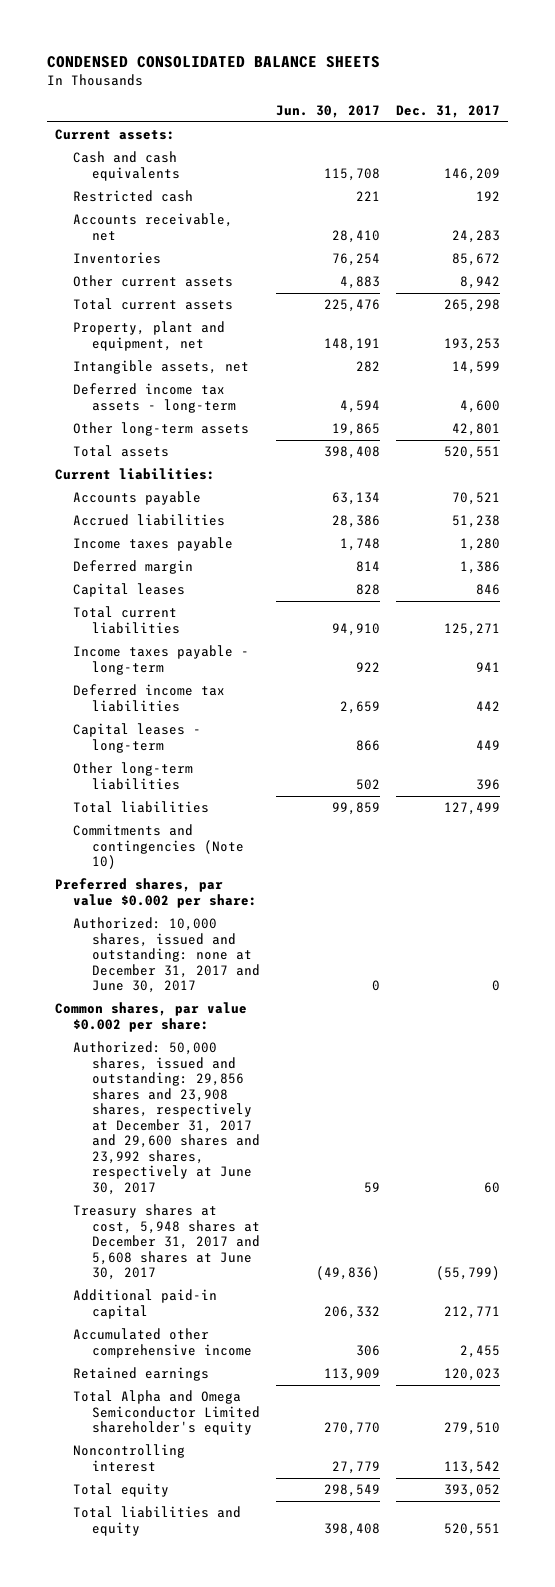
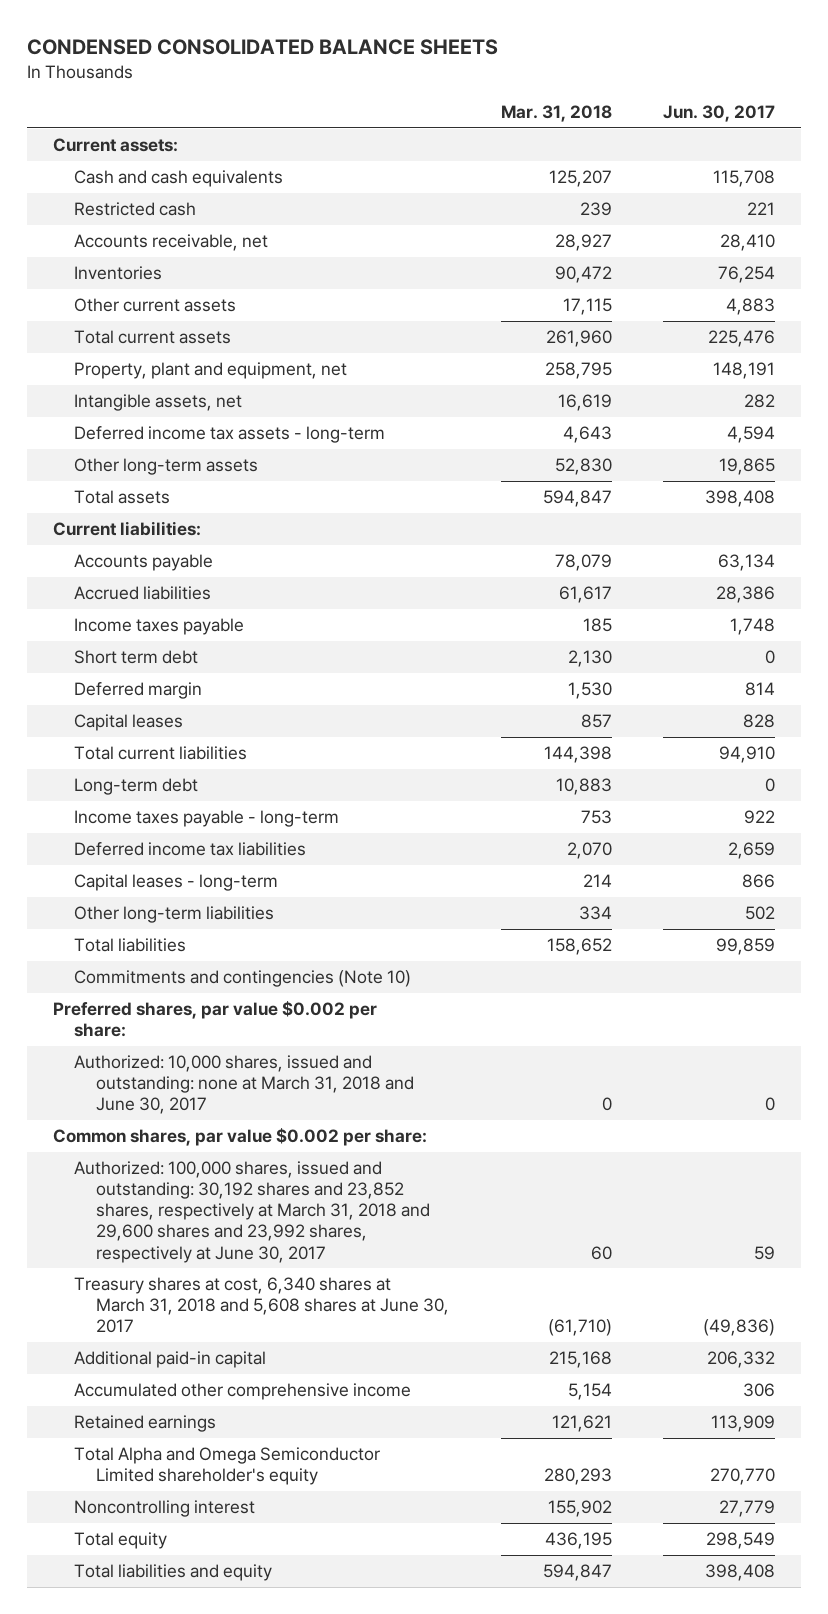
[396,105,501,119] Dec. 31, 2017 -> none
none -> [500,104,612,122] Mar. 31, 2018
none -> [74,650,199,665] Short term debt
none -> [74,778,199,796] Long-term debt
[73,917,261,994] Authorized: 10,000 shares, issued and outstanding: none at December 31, 2017 and June 30, 2017 -> [74,1055,414,1115] Authorized: 10,000 shares, issued and outstanding: none at March 31, 2018 and June 30, 2017
[73,1041,261,1195] Authorized: 50,000 shares, issued and outstanding: 29,856 shares and 23,908 shares, respectively at December 31, 2017 and 29,600 shares and 23,992 shares, respectively at June 30, 2017 -> [74,1161,430,1263] Authorized: 100,000 shares, issued and outstanding: 30,192 shares and 23,852 shares, respectively at March 31, 2018 and 29,600 shares and 23,992 shares, respectively at June 30, 2017
[73,1204,261,1281] Treasury shares at cost, 5,948 shares at December 31, 2017 and 5,608 shares at June 30, 2017 -> [74,1277,449,1334] Treasury shares at cost, 6,340 shares at March 31, 2018 and 5,608 shares at June 30, 2017

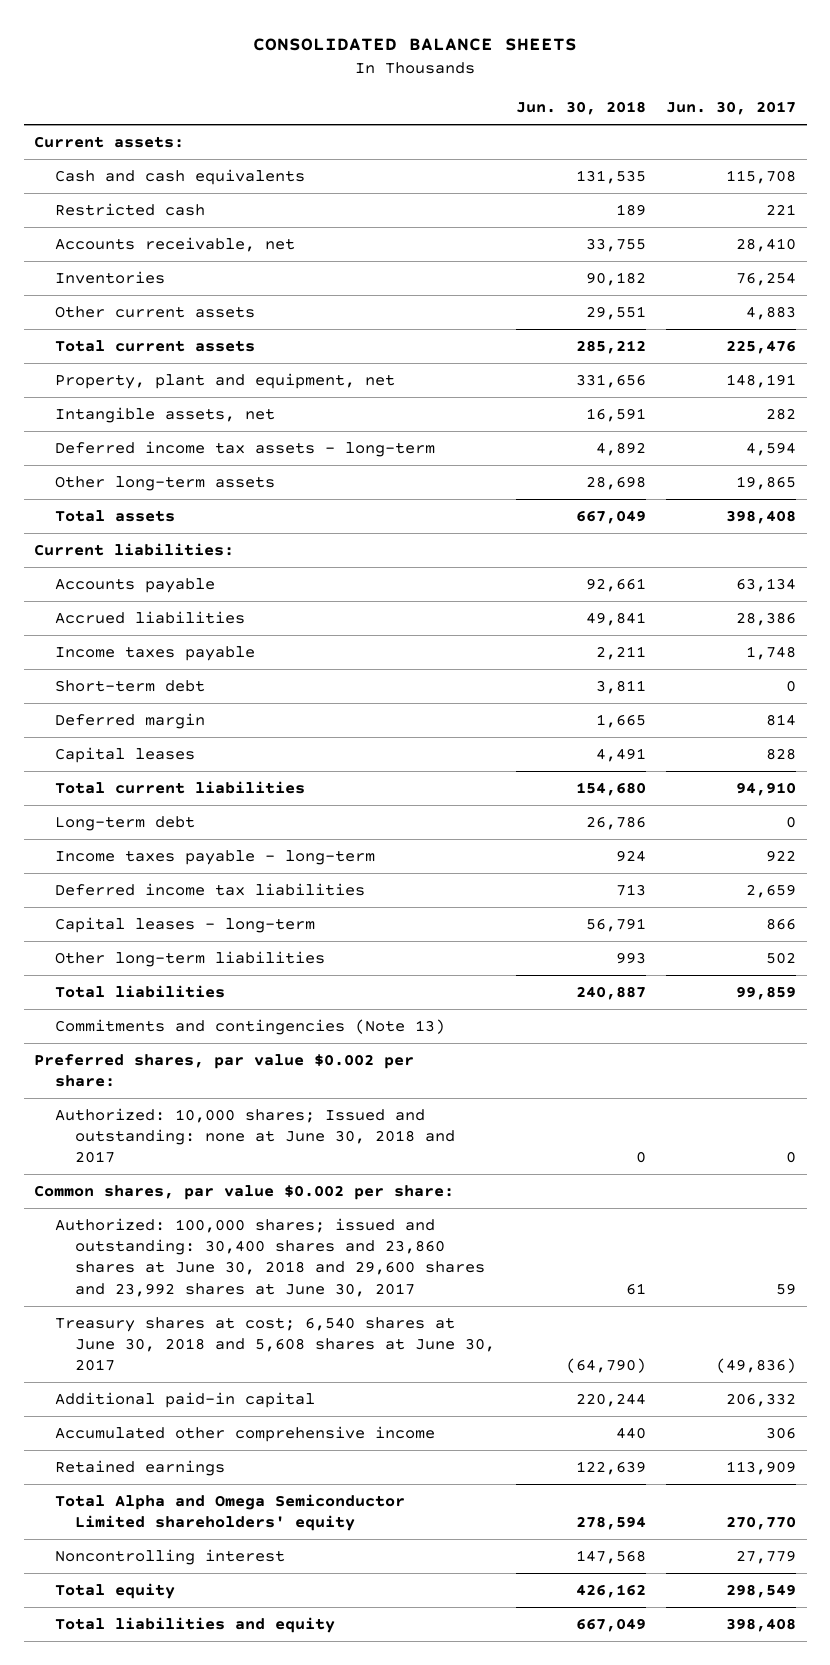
[26,39,498,56] CONDENSED CONSOLIDATED BALANCE SHEETS -> [253,38,578,52] CONSOLIDATED BALANCE SHEETS
[500,104,612,122] Mar. 31, 2018 -> none
none -> [515,101,646,116] Jun. 30, 2018
[74,650,199,665] Short term debt -> [54,679,205,692] Short-term debt
[74,970,412,988] Commitments and contingencies (Note 10) -> [54,1018,445,1035] Commitments and contingencies (Note 13)
[74,1055,414,1115] Authorized: 10,000 shares, issued and outstanding: none at March 31, 2018 and June 30, 2017 -> [54,1107,456,1164] Authorized: 10,000 shares; Issued and outstanding: none at June 30, 2018 and 2017
[74,1161,430,1263] Authorized: 100,000 shares, issued and outstanding: 30,192 shares and 23,852 shares, respectively at March 31, 2018 and 29,600 shares and 23,992 shares, respectively at June 30, 2017 -> [54,1217,486,1297] Authorized: 100,000 shares; issued and outstanding: 30,400 shares and 23,860 shares at June 30, 2018 and 29,600 shares and 23,992 shares at June 30, 2017
[74,1277,449,1334] Treasury shares at cost, 6,340 shares at March 31, 2018 and 5,608 shares at June 30, 2017 -> [54,1316,496,1372] Treasury shares at cost; 6,540 shares at June 30, 2018 and 5,608 shares at June 30, 2017
[74,1447,381,1486] Total Alpha and Omega Semiconductor Limited shareholder's equity -> [54,1493,405,1532] Total Alpha and Omega Semiconductor Limited shareholders' equity

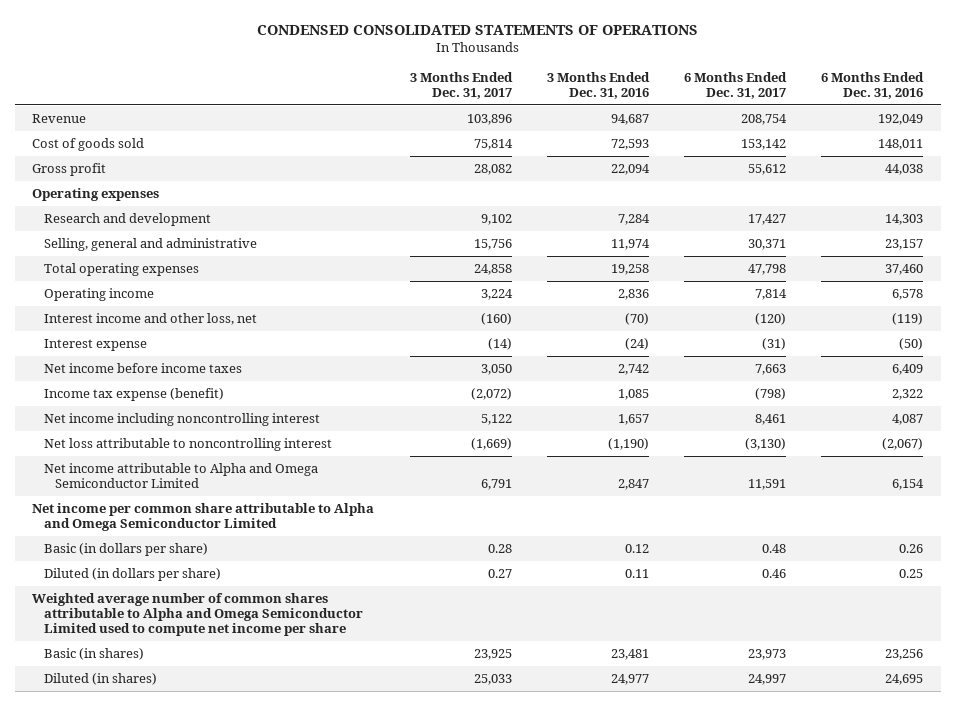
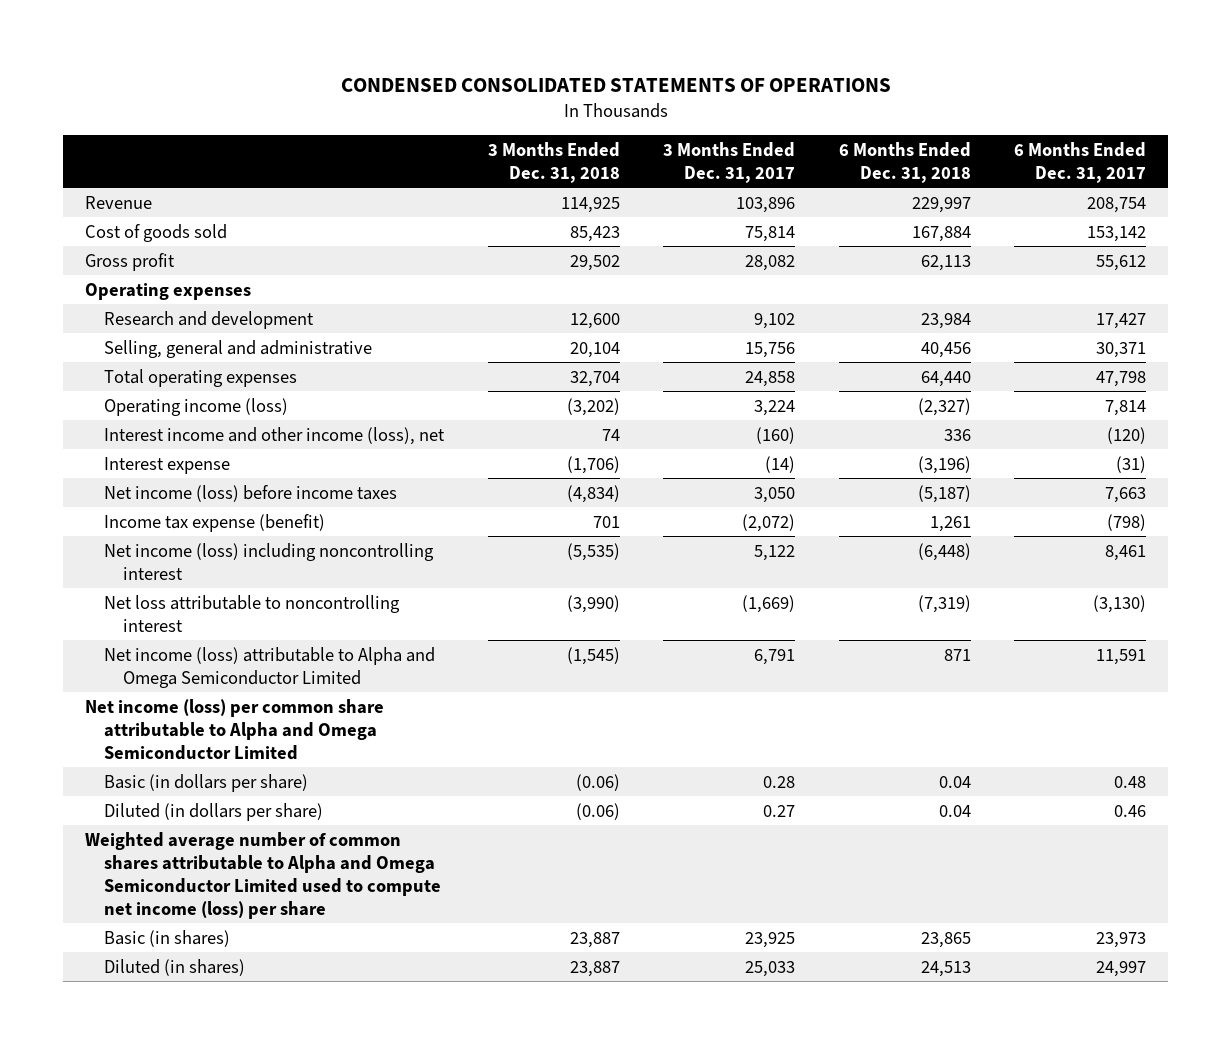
[546,71,650,99] 3 Months Ended Dec. 31, 2016 -> none
[821,71,925,99] 6 Months Ended Dec. 31, 2016 -> none
none -> [487,141,620,183] 3 Months Ended Dec. 31, 2018
none -> [838,141,971,183] 6 Months Ended Dec. 31, 2018
[43,287,154,301] Operating income -> [104,397,289,416] Operating income (loss)
[43,312,257,325] Interest income and other loss, net -> [104,426,446,445] Interest income and other income (loss), net
[43,362,242,373] Net income before income taxes -> [104,484,398,502] Net income (loss) before income taxes
[43,412,320,426] Net income including noncontrolling interest -> [104,542,435,580] Net income (loss) including noncontrolling interest
[43,462,318,489] Net income attributable to Alpha and Omega Semiconductor Limited -> [104,646,436,688] Net income (loss) attributable to Alpha and Omega Semiconductor Limited
[32,502,375,532] Net income per common share attributable to Alpha and Omega Semiconductor Limited -> [85,698,385,760] Net income (loss) per common share attributable to Alpha and Omega Semiconductor Limited
[32,592,363,637] Weighted average number of common shares attributable to Alpha and Omega Semiconductor Limited used to compute net income per share -> [85,831,442,919] Weighted average number of common shares attributable to Alpha and Omega Semiconductor Limited used to compute net income (loss) per share

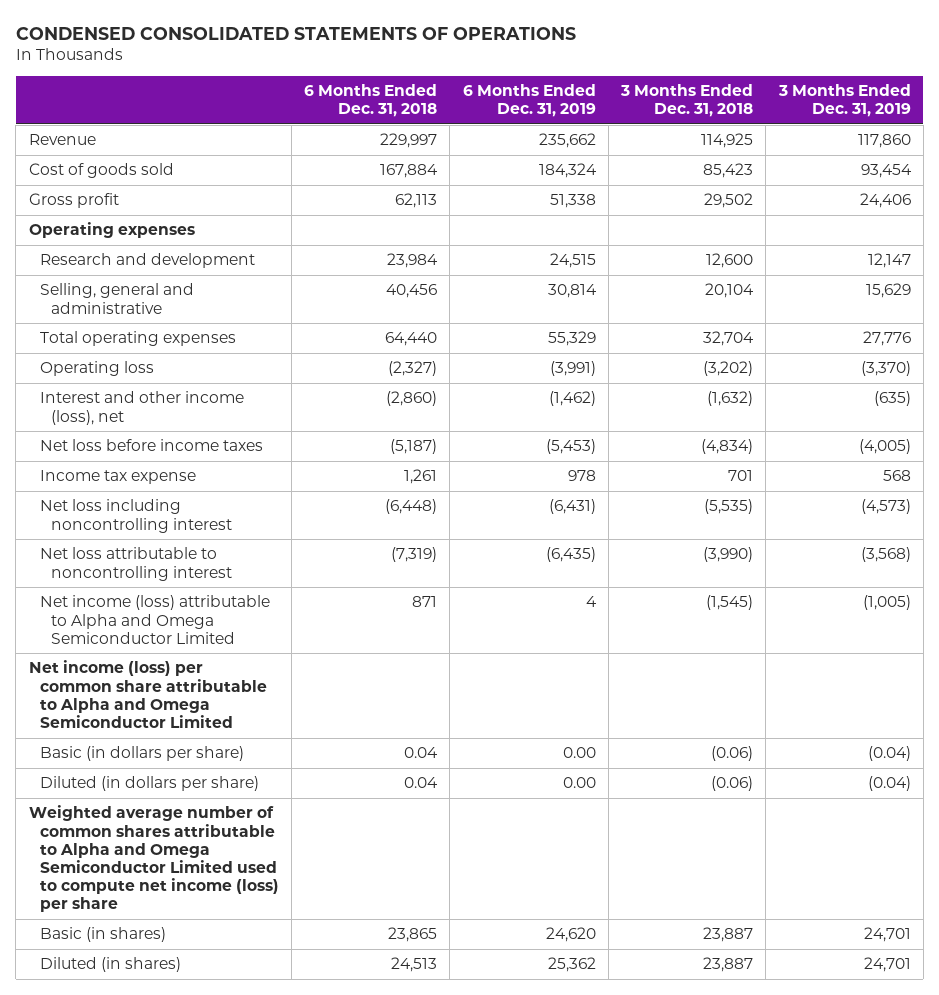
[663,141,796,183] 3 Months Ended Dec. 31, 2017 -> none
[1014,141,1147,183] 6 Months Ended Dec. 31, 2017 -> none
none -> [462,84,596,118] 6 Months Ended Dec. 31, 2019
none -> [777,84,911,118] 3 Months Ended Dec. 31, 2019
[104,456,231,474] Interest expense -> none
[104,397,289,416] Operating income (loss) -> [39,361,154,377] Operating loss
[104,426,446,445] Interest income and other income (loss), net -> [39,391,244,425] Interest and other income (loss), net
[601,428,620,441] 74 -> [707,391,754,407] (1,632)
[943,428,971,441] 336 -> [386,391,438,407] (2,860)
[104,484,398,502] Net income (loss) before income taxes -> [39,439,263,452] Net loss before income taxes
[104,513,326,532] Income tax expense (benefit) -> [39,470,196,485] Income tax expense
[104,542,435,580] Net income (loss) including noncontrolling interest -> [39,499,232,533] Net loss including noncontrolling interest

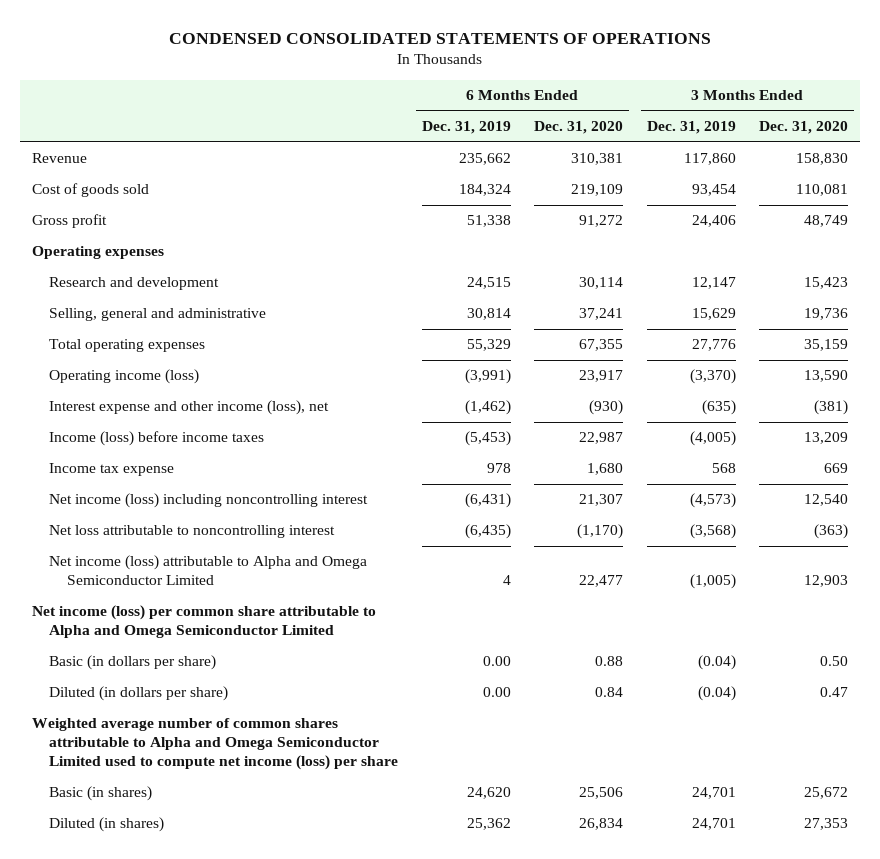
[304,84,438,118] 6 Months Ended Dec. 31, 2018 -> none
[620,84,754,118] 3 Months Ended Dec. 31, 2018 -> none
none -> [534,121,624,135] Dec. 31, 2020
none -> [759,121,849,135] Dec. 31, 2020
[39,361,154,377] Operating loss -> [49,369,200,385] Operating income (loss)
[39,391,244,425] Interest and other income (loss), net -> [49,400,330,416] Interest expense and other income (loss), net
[39,439,263,452] Net loss before income taxes -> [49,431,265,447] Income (loss) before income taxes
[39,499,232,533] Net loss including noncontrolling interest -> [49,493,369,509] Net income (loss) including noncontrolling interest

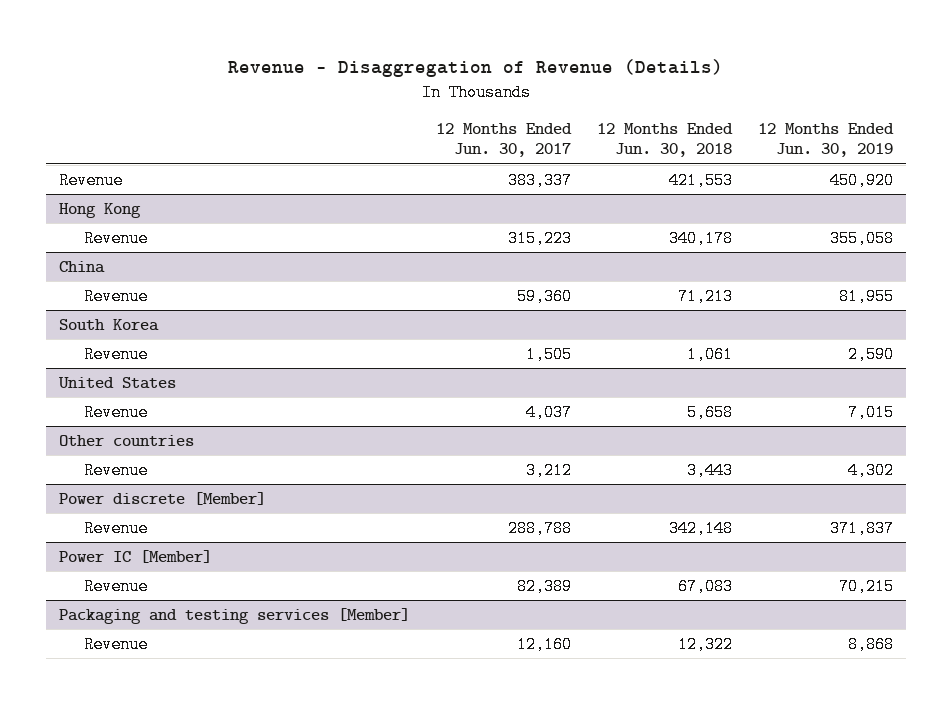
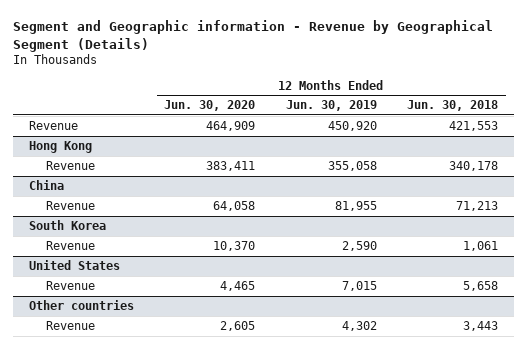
[227,59,723,78] Revenue - Disaggregation of Revenue (Details) -> [13,20,494,52] Segment and Geographic information - Revenue by Geographical Segment (Details)
[435,123,572,158] 12 Months Ended Jun. 30, 2017 -> none
none -> [164,100,256,112] Jun. 30, 2020
[59,491,267,505] Power discrete [Member] -> none
[83,519,148,537] Revenue -> none
[59,549,213,563] Power IC [Member] -> none
[83,577,148,595] Revenue -> none
[59,607,411,624] Packaging and testing services [Member] -> none
[83,635,148,653] Revenue -> none

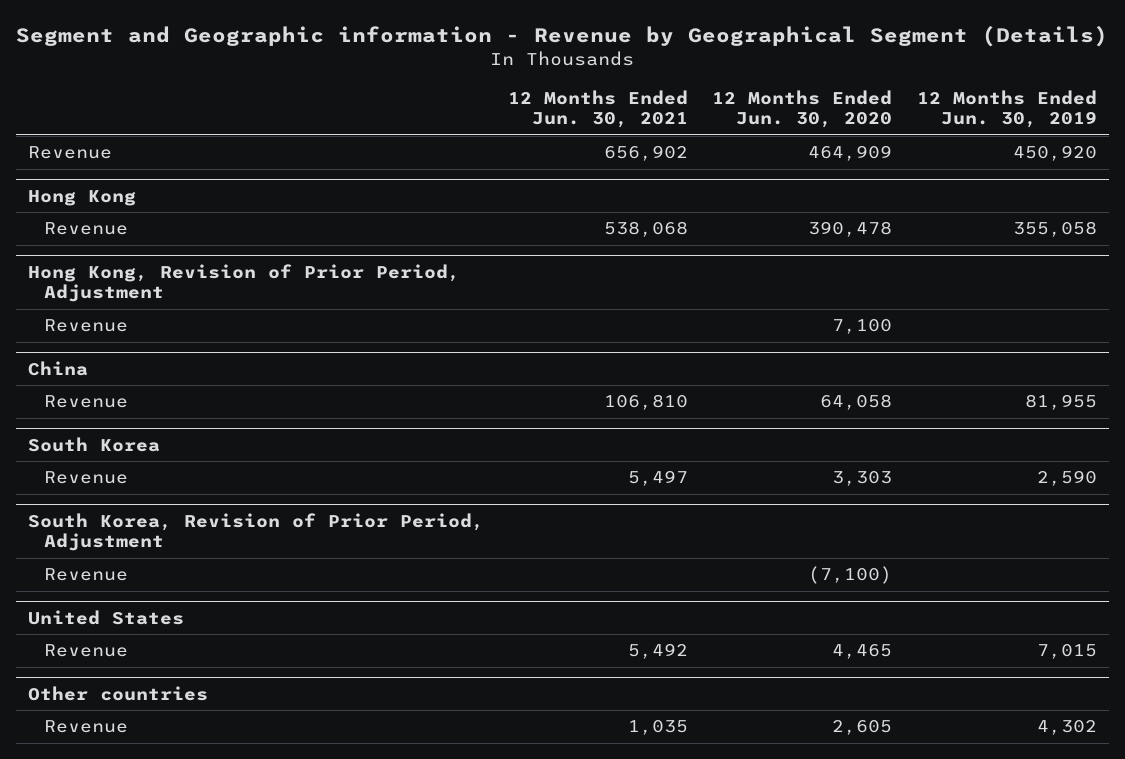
[407,100,499,112] Jun. 30, 2018 -> none
none -> [508,89,689,129] 12 Months Ended Jun. 30, 2021
[206,161,256,172] 383,411 -> [808,221,893,238] 390,478
none -> [28,263,461,302] Hong Kong, Revision of Prior Period, Adjustment
none -> [43,319,128,333] Revenue
[213,241,256,252] 10,370 -> [832,471,893,487] 3,303
none -> [28,512,485,551] South Korea, Revision of Prior Period, Adjustment
none -> [43,568,128,582] Revenue

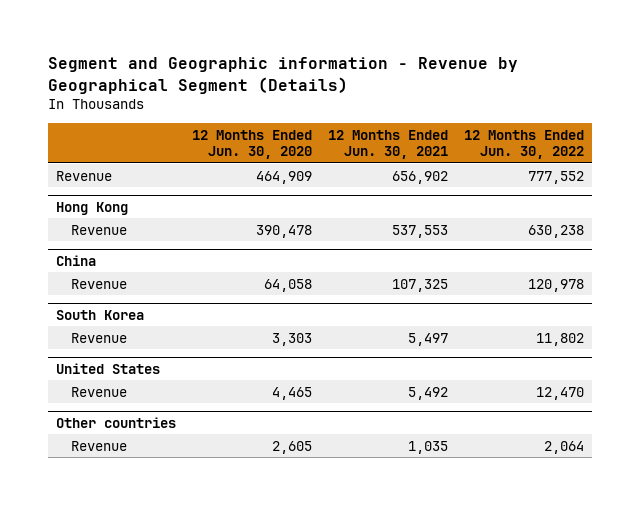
[916,89,1097,129] 12 Months Ended Jun. 30, 2019 -> none
none -> [464,129,585,160] 12 Months Ended Jun. 30, 2022
[28,263,461,302] Hong Kong, Revision of Prior Period, Adjustment -> none
[43,319,128,333] Revenue -> none
[604,221,689,238] 538,068 -> [392,224,449,238] 537,553
[604,394,689,411] 106,810 -> [392,278,449,292] 107,325
[28,512,485,551] South Korea, Revision of Prior Period, Adjustment -> none
[43,568,128,582] Revenue -> none

